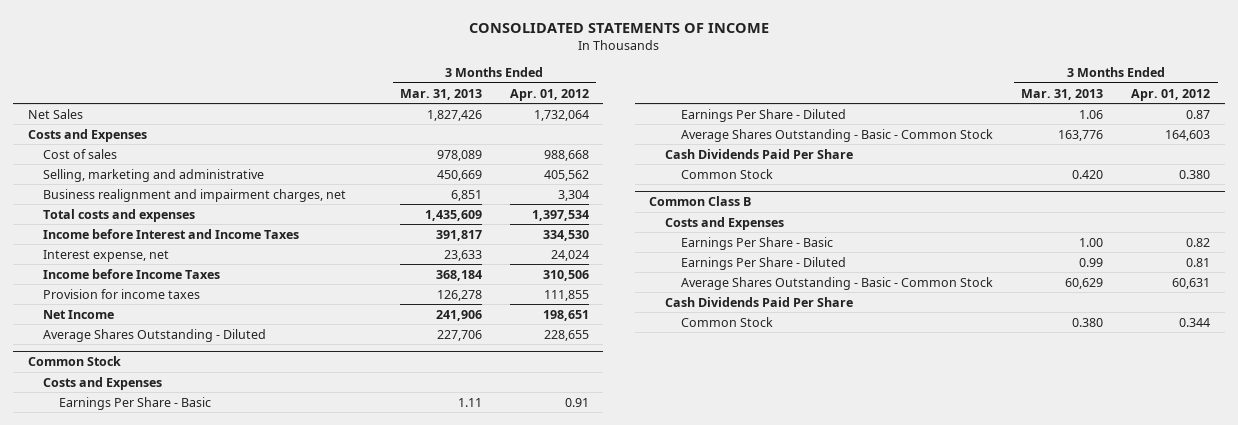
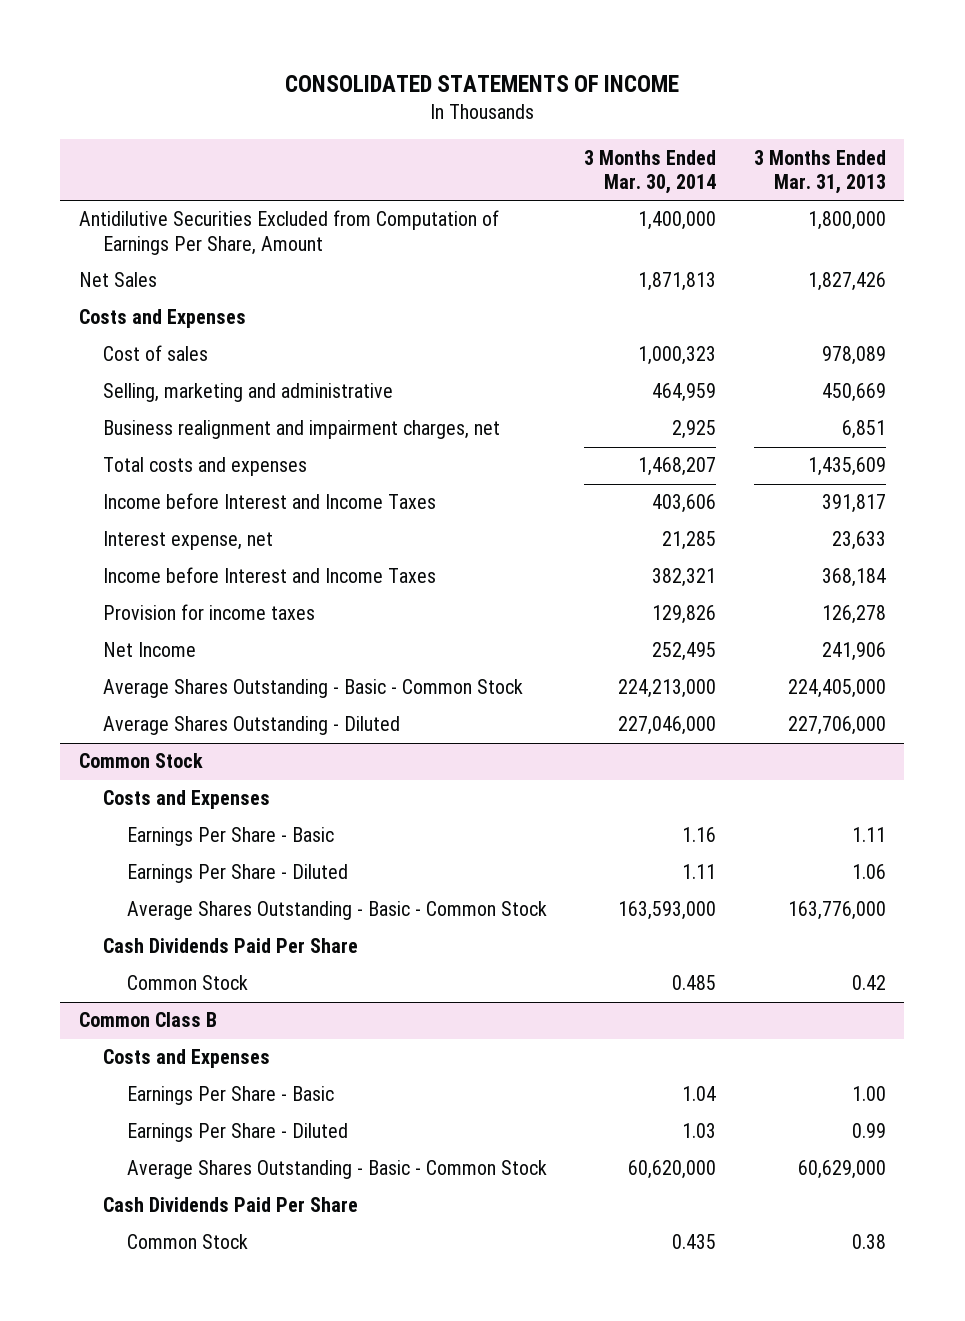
[510,88,590,101] Apr. 01, 2012 -> none
none -> [584,149,717,195] 3 Months Ended Mar. 30, 2014
none -> [79,210,500,256] Antidilutive Securities Excluded from Computation of Earnings Per Share, Amount
[43,268,221,279] Income before Income Taxes -> [102,567,436,584] Income before Interest and Income Taxes
none -> [102,679,523,699] Average Shares Outstanding - Basic - Common Stock
[436,329,482,341] 227,706 -> [787,716,886,736] 227,706,000
[1058,129,1104,141] 163,776 -> [787,901,886,921] 163,776,000
[1072,169,1104,179] 0.420 -> [851,975,886,991] 0.42
[1065,277,1104,289] 60,629 -> [797,1160,886,1180] 60,629,000
[1072,317,1104,327] 0.380 -> [851,1234,886,1250] 0.38

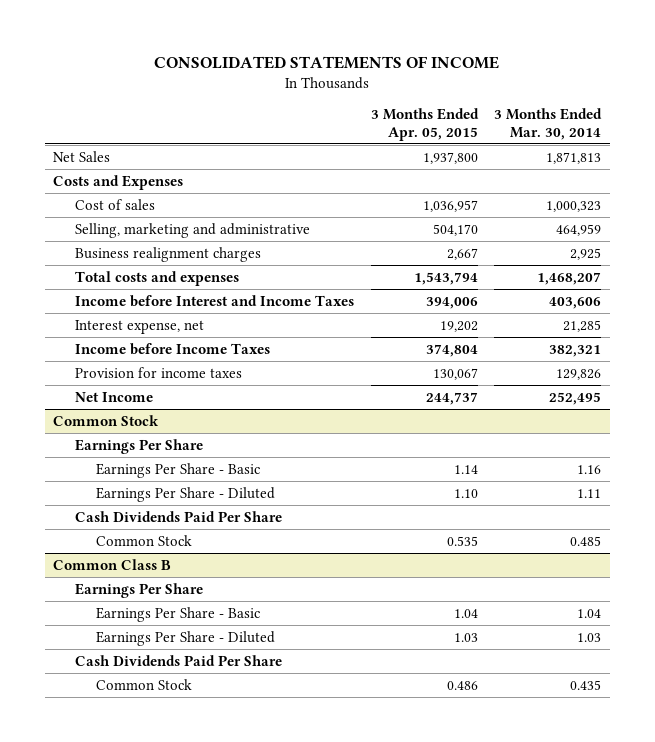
[753,149,886,195] 3 Months Ended Mar. 31, 2013 -> none
none -> [370,108,479,141] 3 Months Ended Apr. 05, 2015
[79,210,500,256] Antidilutive Securities Excluded from Computation of Earnings Per Share, Amount -> none
[102,420,500,440] Business realignment and impairment charges, net -> [74,246,261,262] Business realignment charges
[102,567,436,584] Income before Interest and Income Taxes -> [74,342,270,355] Income before Income Taxes
[102,679,523,699] Average Shares Outstanding - Basic - Common Stock -> none
[102,716,400,736] Average Shares Outstanding - Diluted -> none
[102,790,270,810] Costs and Expenses -> none
none -> [74,438,203,454] Earnings Per Share
[126,901,547,921] Average Shares Outstanding - Basic - Common Stock -> none
[102,1049,270,1069] Costs and Expenses -> none
none -> [74,582,203,598] Earnings Per Share
[126,1160,547,1180] Average Shares Outstanding - Basic - Common Stock -> none

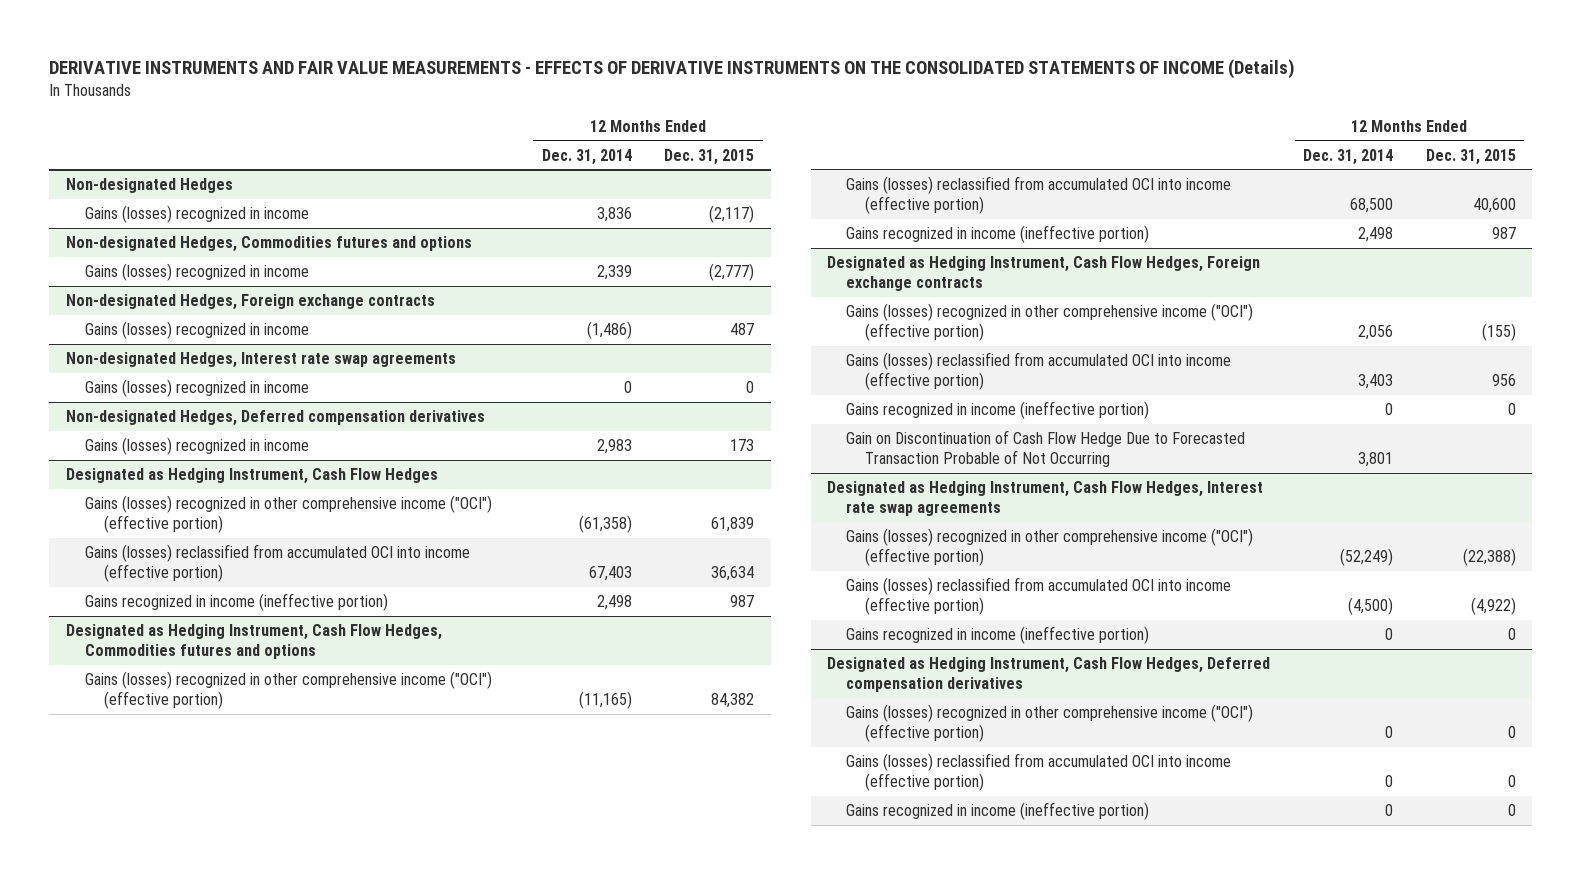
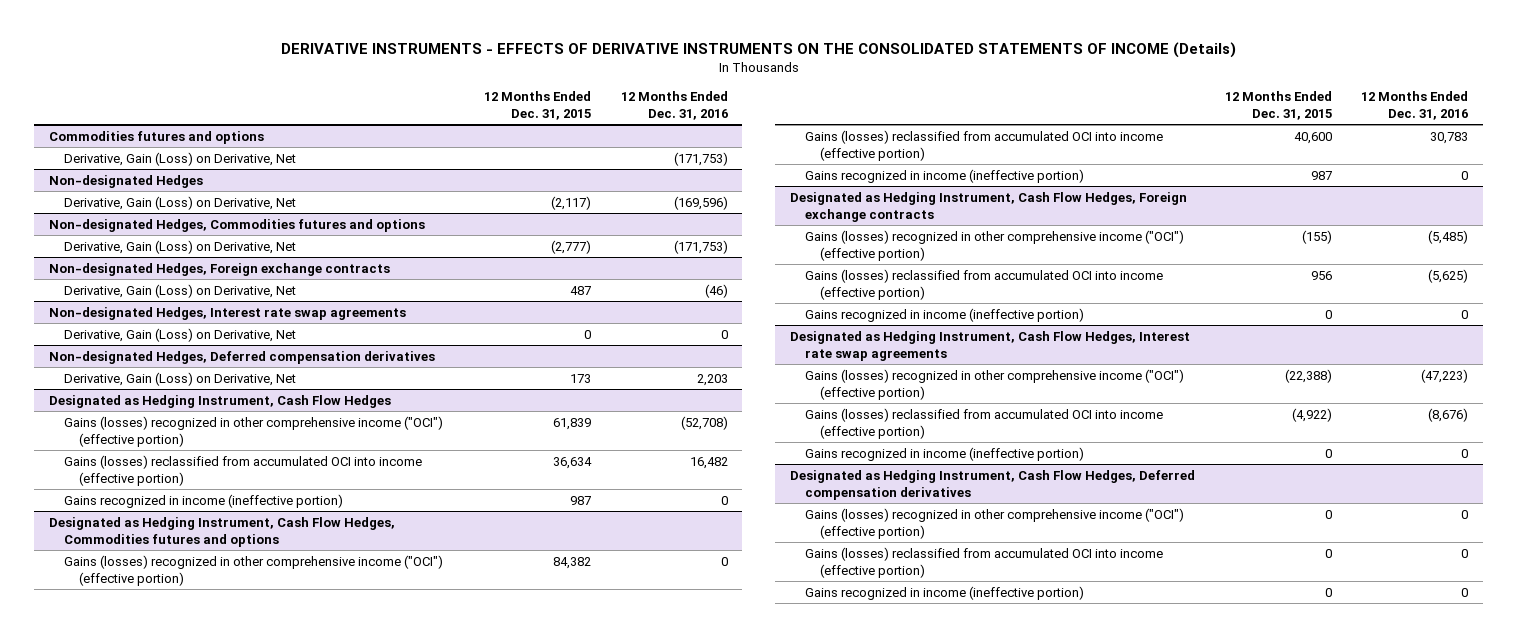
[49,59,1296,80] DERIVATIVE INSTRUMENTS AND FAIR VALUE MEASUREMENTS - EFFECTS OF DERIVATIVE INSTRUMENTS ON THE CONSOLIDATED STATEMENTS OF INCOME (Details) -> [280,42,1236,59] DERIVATIVE INSTRUMENTS - EFFECTS OF DERIVATIVE INSTRUMENTS ON THE CONSOLIDATED STATEMENTS OF INCOME (Details)
[541,148,632,165] Dec. 31, 2014 -> none
none -> [620,90,728,120] 12 Months Ended Dec. 31, 2016
none -> [48,130,264,144] Commodities futures and options
none -> [63,151,296,166] Derivative, Gain (Loss) on Derivative, Net
[84,205,309,224] Gains (losses) recognized in income -> [63,195,296,210] Derivative, Gain (Loss) on Derivative, Net
[84,263,309,282] Gains (losses) recognized in income -> [63,239,296,254] Derivative, Gain (Loss) on Derivative, Net
[84,321,309,340] Gains (losses) recognized in income -> [63,283,296,298] Derivative, Gain (Loss) on Derivative, Net
[84,379,309,398] Gains (losses) recognized in income -> [63,327,296,342] Derivative, Gain (Loss) on Derivative, Net
[84,437,309,456] Gains (losses) recognized in income -> [63,371,296,386] Derivative, Gain (Loss) on Derivative, Net
[846,430,1246,468] Gain on Discontinuation of Cash Flow Hedge Due to Forecasted Transaction Probable of Not Occurring -> none

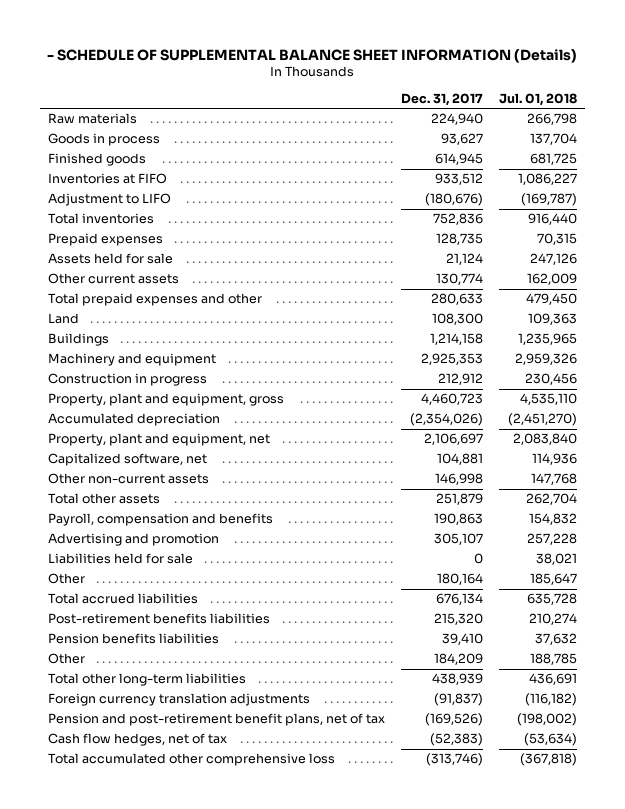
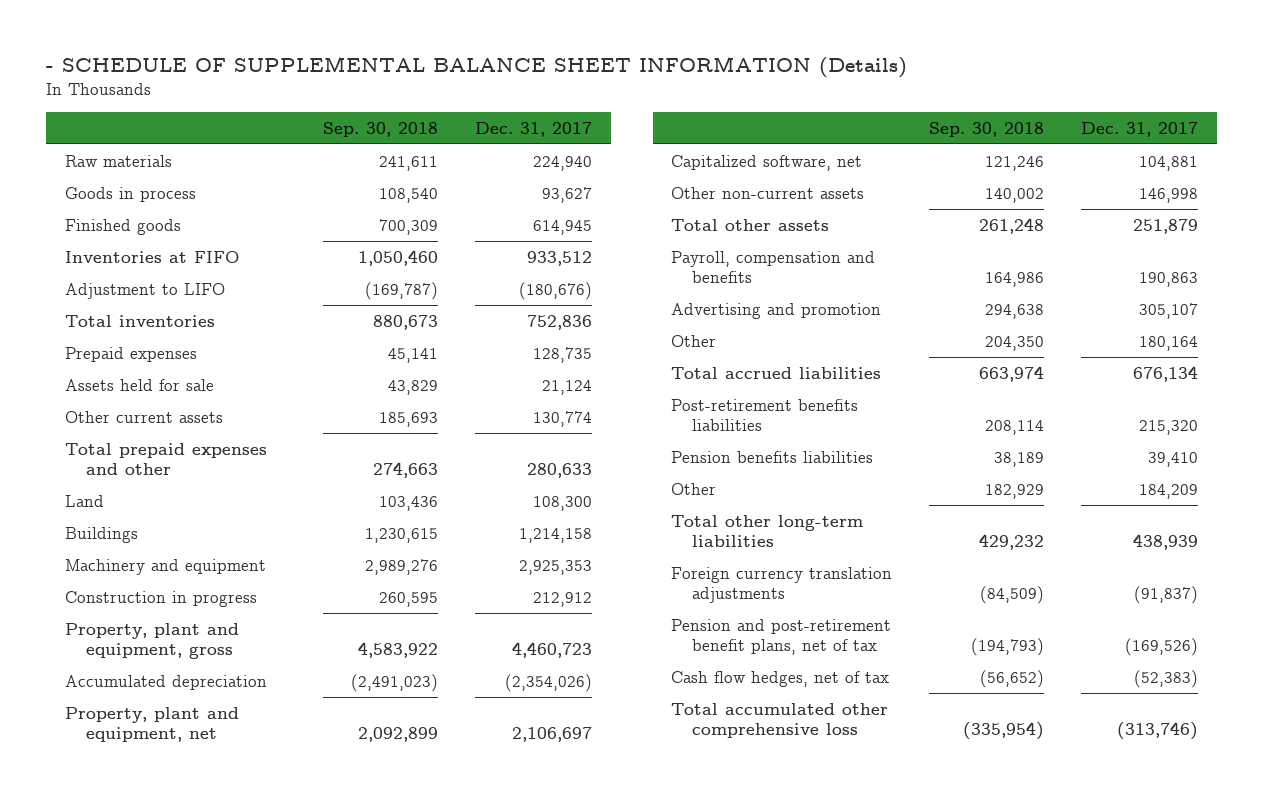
[498,92,577,106] Jul. 01, 2018 -> none
none -> [322,121,438,137] Sep. 30, 2018
[48,553,194,565] Liabilities held for sale -> none

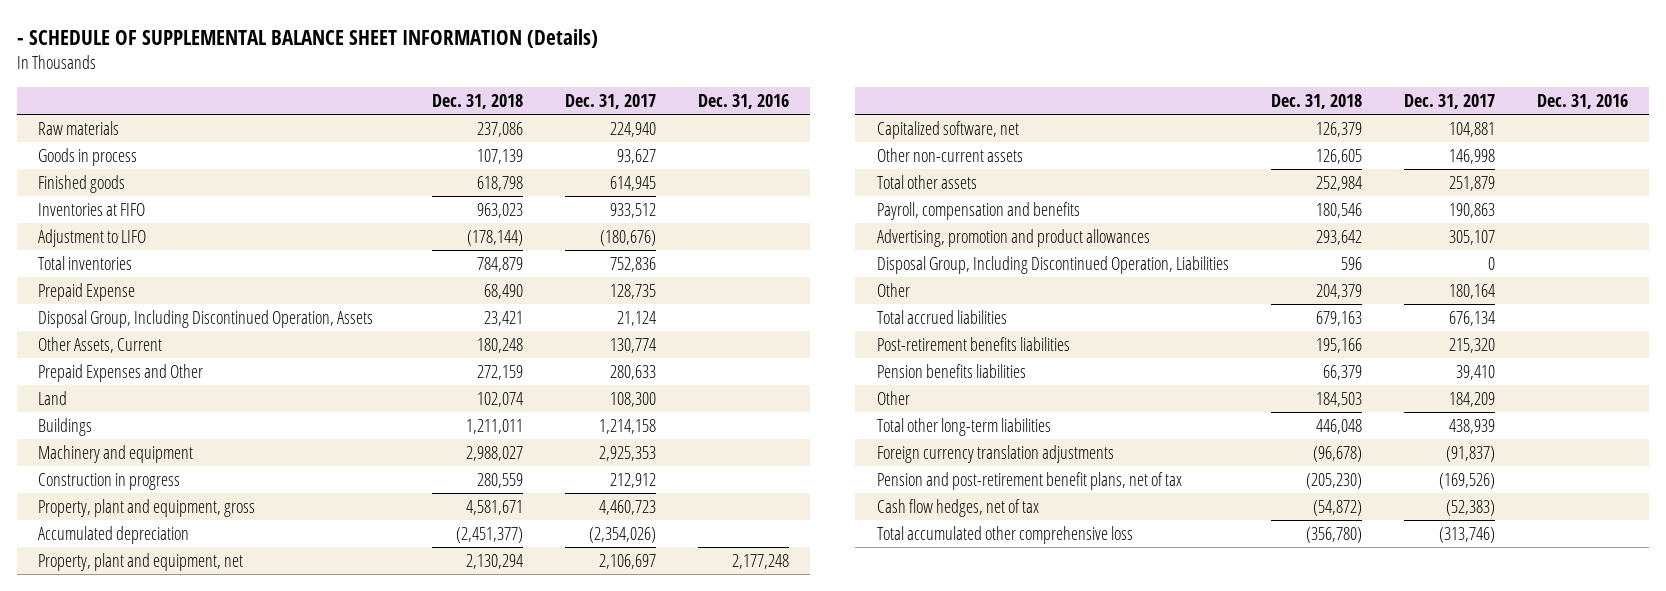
[322,121,438,137] Sep. 30, 2018 -> none
none -> [431,94,523,110] Dec. 31, 2018
none -> [698,94,790,110] Dec. 31, 2016
[64,346,197,362] Prepaid expenses -> [37,283,135,302] Prepaid Expense
[64,378,214,391] Assets held for sale -> [37,310,373,329] Disposal Group, Including Discontinued Operation, Assets
[64,410,223,423] Other current assets -> [37,337,162,354] Other Assets, Current
[64,442,267,476] Total prepaid expenses and other -> [37,364,203,383] Prepaid Expenses and Other
[671,302,882,319] Advertising and promotion -> [876,229,1150,248] Advertising, promotion and product allowances
none -> [876,256,1229,275] Disposal Group, Including Discontinued Operation, Liabilities

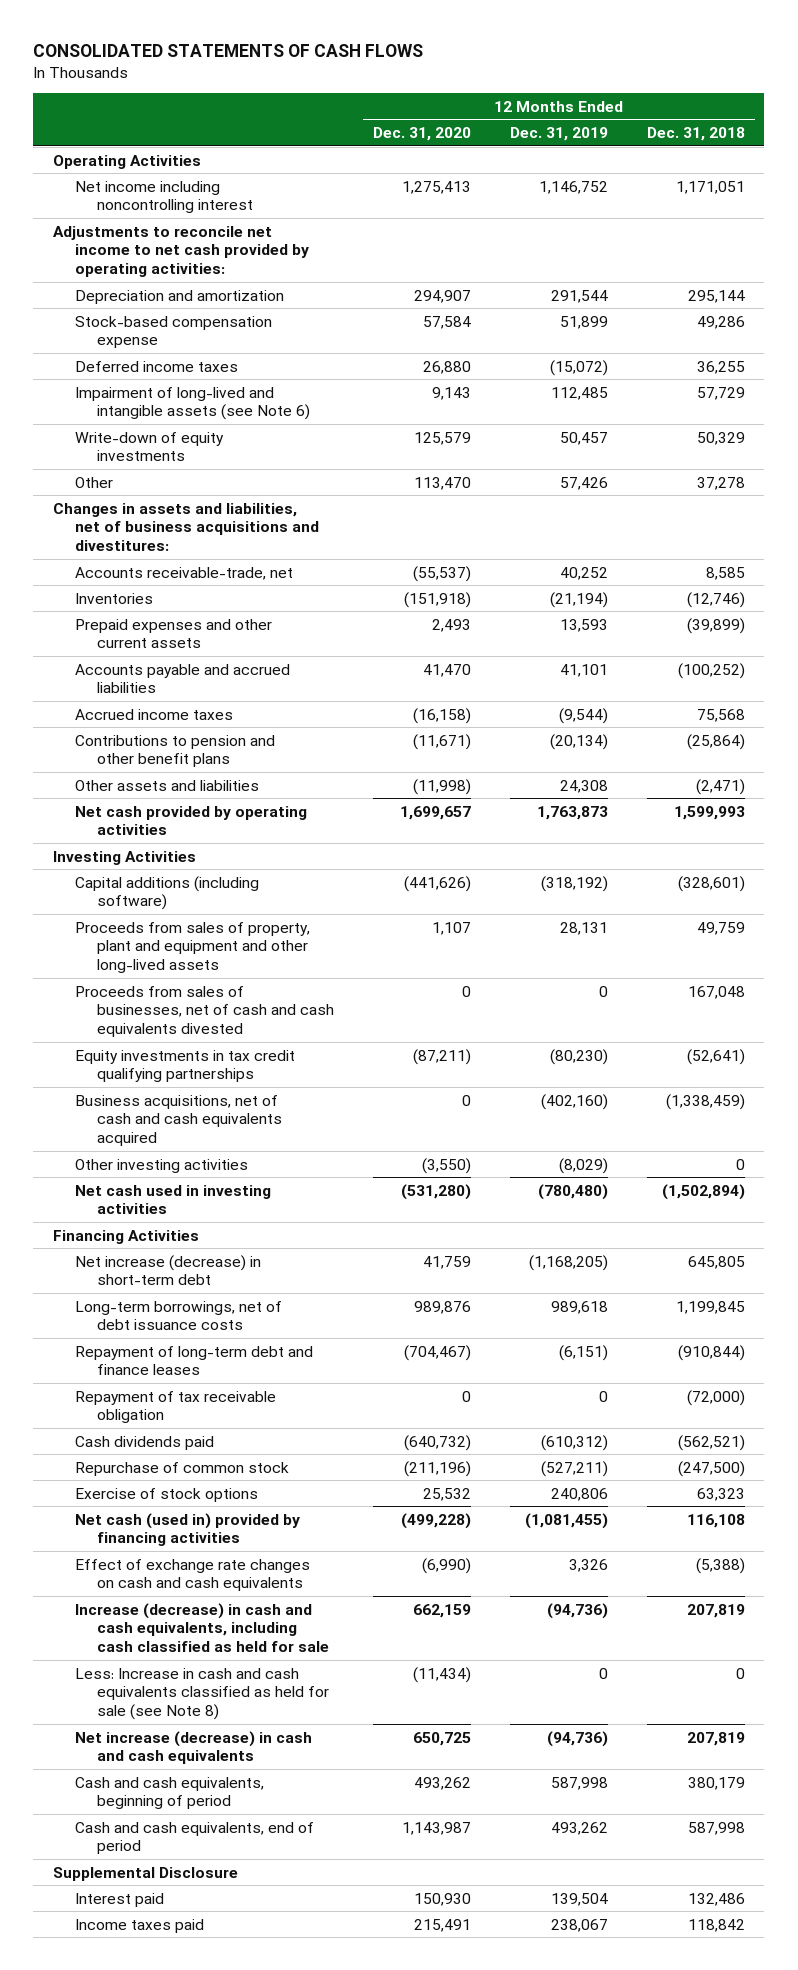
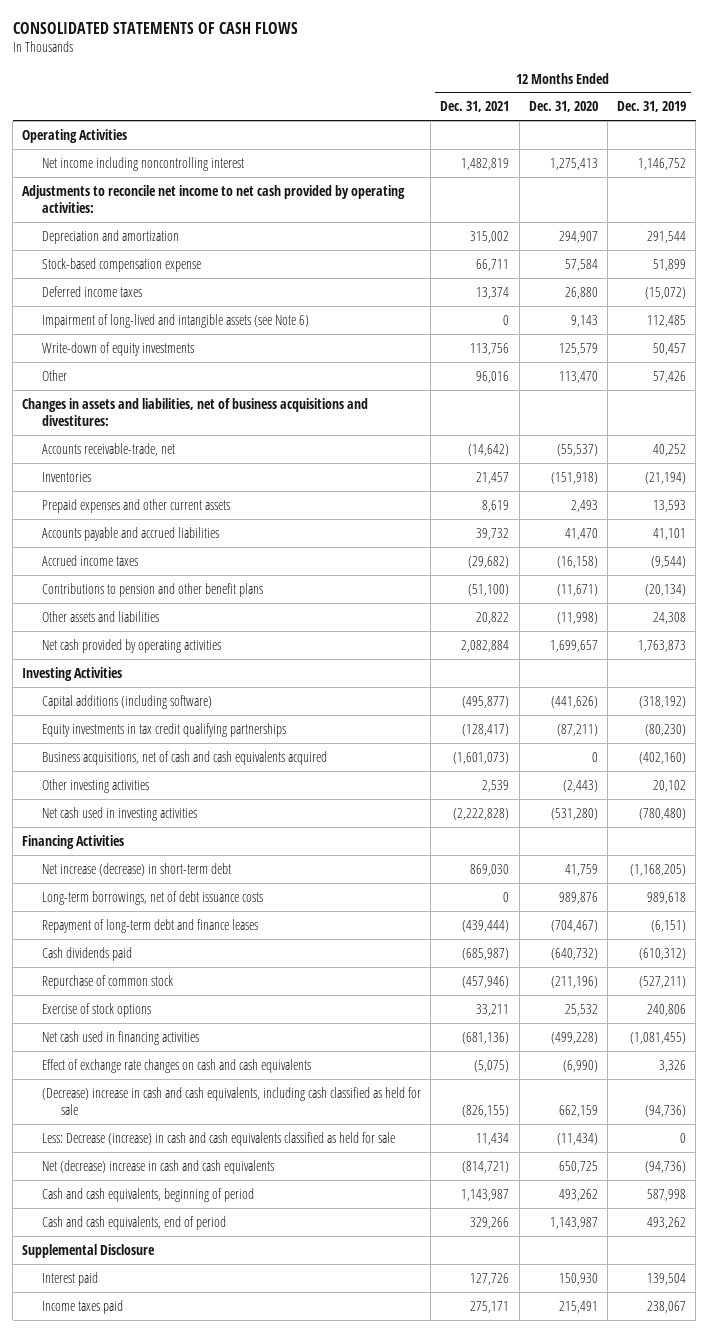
[646,126,745,141] Dec. 31, 2018 -> none
none -> [440,101,510,113] Dec. 31, 2021
[74,921,310,974] Proceeds from sales of property, plant and equipment and other long-lived assets -> none
[74,985,335,1038] Proceeds from sales of businesses, net of cash and cash equivalents divested -> none
[421,1157,471,1174] (3,550) -> [562,779,598,792] (2,443)
[558,1157,608,1174] (8,029) -> [653,779,687,792] 20,102
[74,1390,276,1424] Repayment of tax receivable obligation -> none
[74,1512,300,1547] Net cash (used in) provided by financing activities -> [41,1030,199,1045] Net cash used in financing activities
[74,1602,330,1653] Increase (decrease) in cash and cash equivalents, including cash classified as held for sale -> [41,1086,421,1115] (Decrease) increase in cash and cash equivalents, including cash classified as held for sale
[74,1667,330,1721] Less: Increase in cash and cash equivalents classified as held for sale (see Note 8) -> [41,1131,395,1146] Less: Decrease (increase) in cash and cash equivalents classified as held for sale
[74,1730,312,1765] Net increase (decrease) in cash and cash equivalents -> [41,1159,274,1174] Net (decrease) increase in cash and cash equivalents

